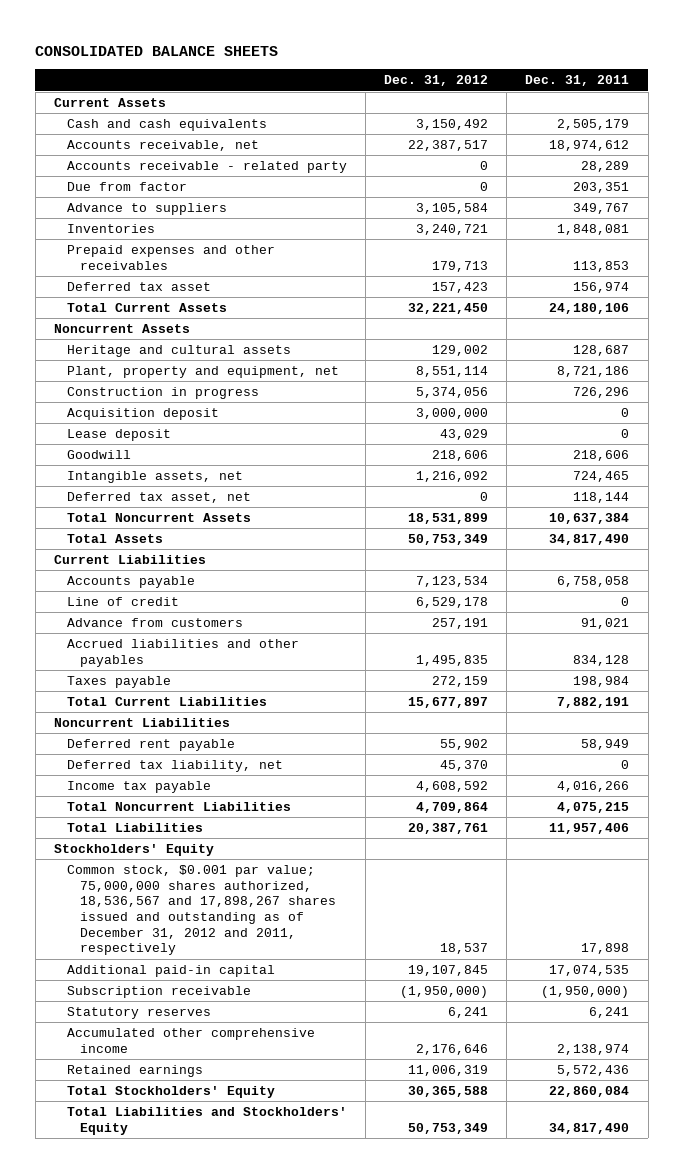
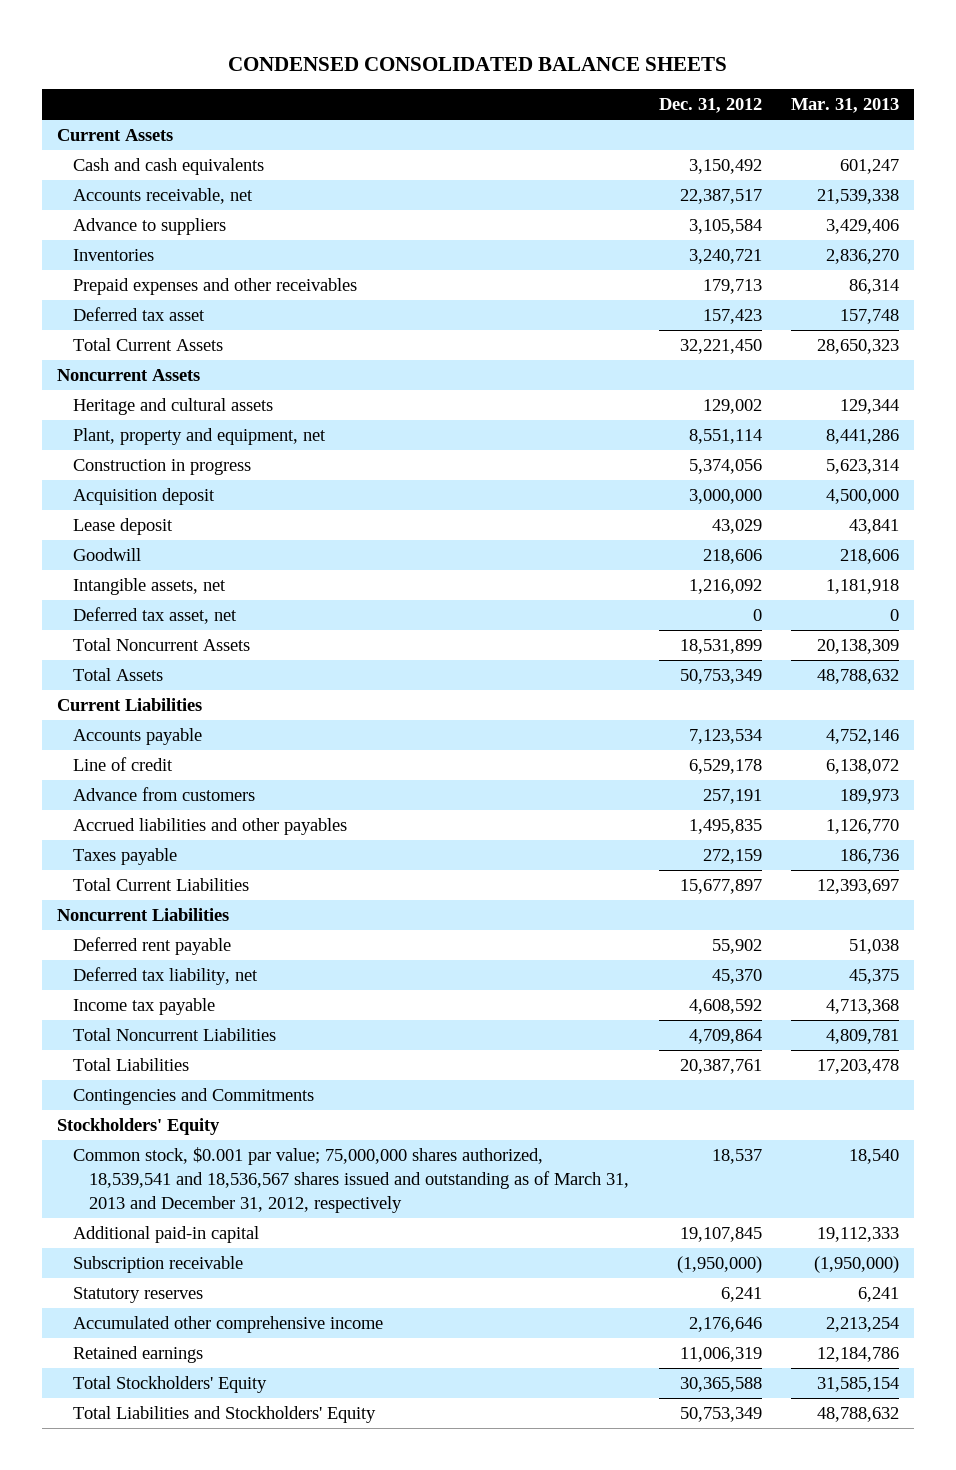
[35,45,279,56] CONSOLIDATED BALANCE SHEETS -> [228,56,728,71] CONDENSED CONSOLIDATED BALANCE SHEETS
[525,75,630,87] Dec. 31, 2011 -> none
none -> [791,98,900,114] Mar. 31, 2013
[67,161,348,174] Accounts receivable - related party -> none
[67,182,188,192] Due from factor -> none
none -> [73,1088,315,1106] Contingencies and Commitments
[67,865,337,956] Common stock, $0.001 par value; 75,000,000 shares authorized, 18,536,567 and 17,898,267 shares issued and outstanding as of December 31, 2012 and 2011, respectively -> [73,1147,630,1213] Common stock, $0.001 par value; 75,000,000 shares authorized, 18,539,541 and 18,536,567 shares issued and outstanding as of March 31, 2013 and December 31, 2012, respectively

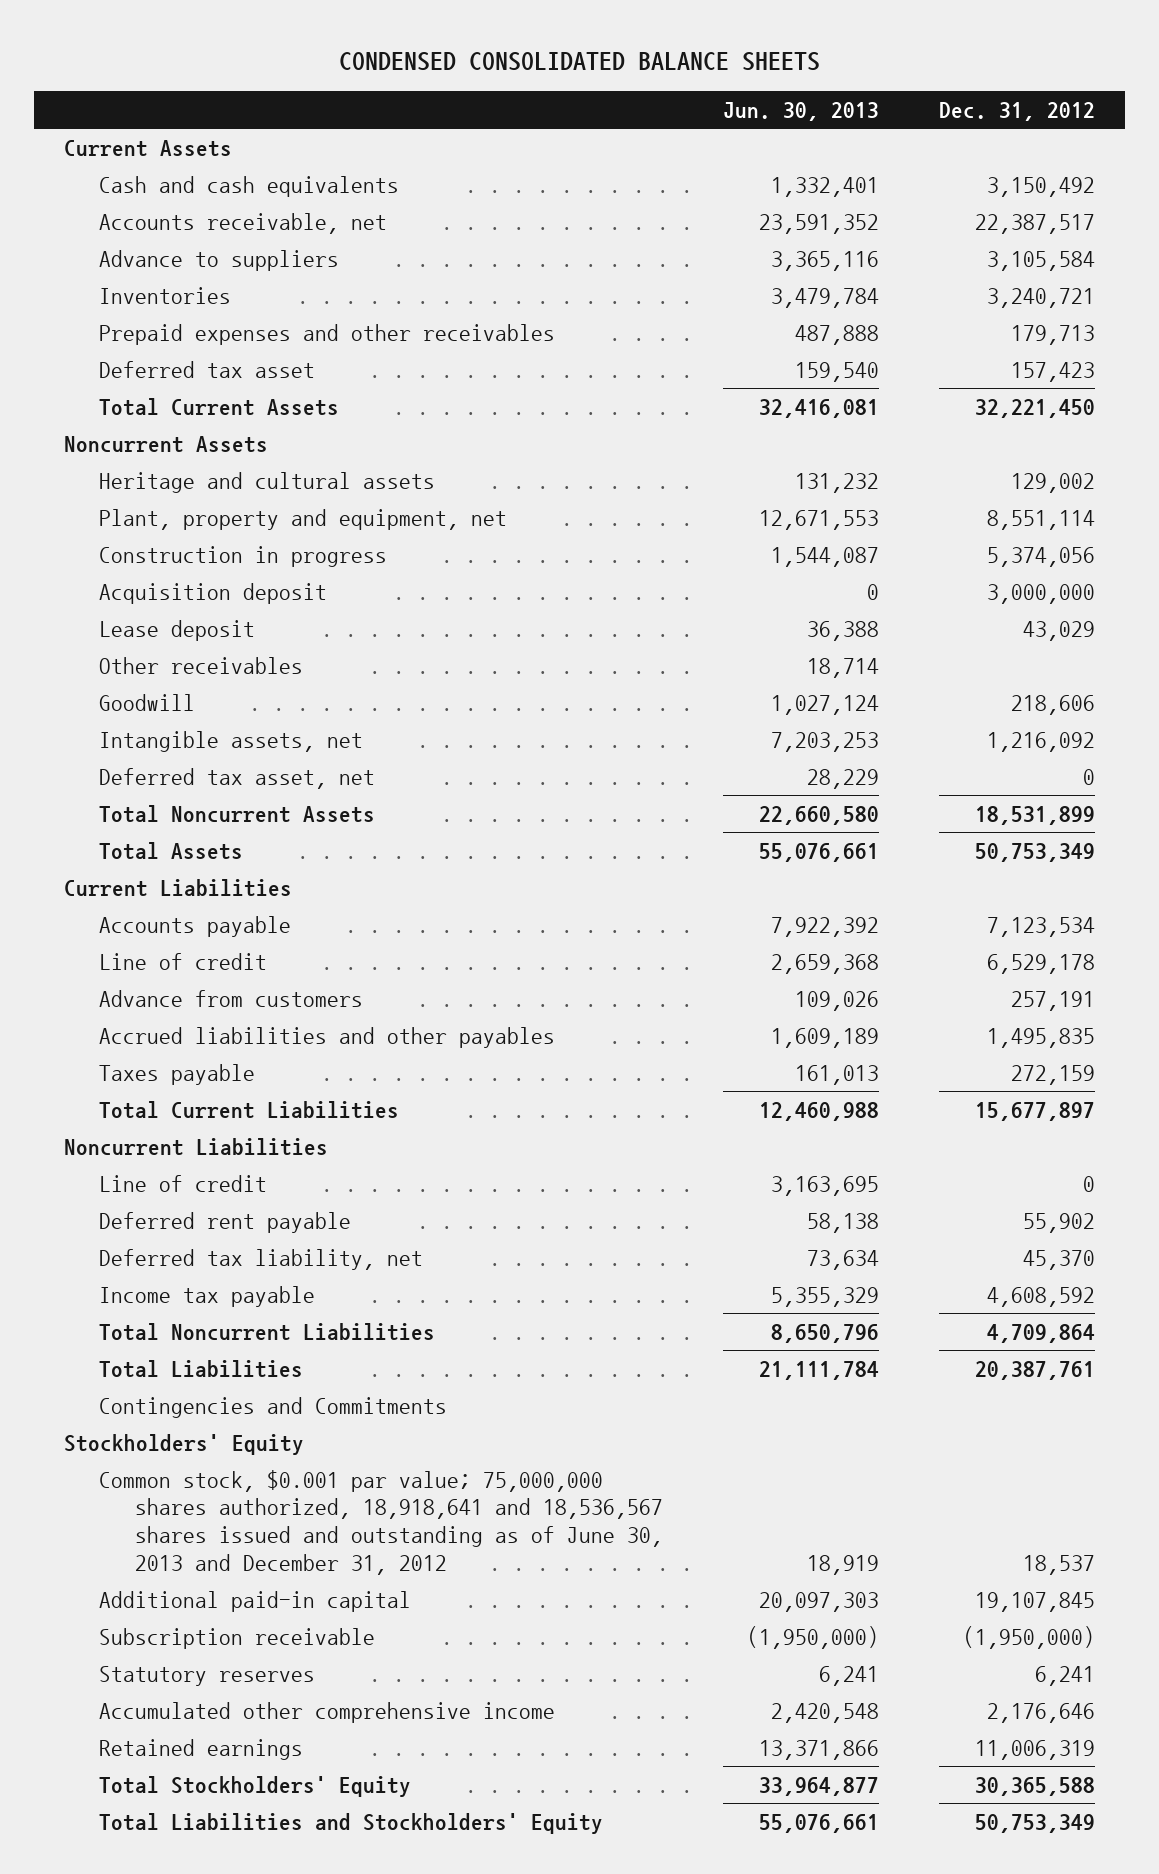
[791,98,900,114] Mar. 31, 2013 -> none
none -> [723,102,880,122] Jun. 30, 2013
none -> [99,656,304,674] Other receivables
none -> [99,1174,268,1192] Line of credit
[73,1147,630,1213] Common stock, $0.001 par value; 75,000,000 shares authorized, 18,539,541 and 18,536,567 shares issued and outstanding as of March 31, 2013 and December 31, 2012, respectively -> [99,1469,663,1575] Common stock, $0.001 par value; 75,000,000 shares authorized, 18,918,641 and 18,536,567 shares issued and outstanding as of June 30, 2013 and December 31, 2012

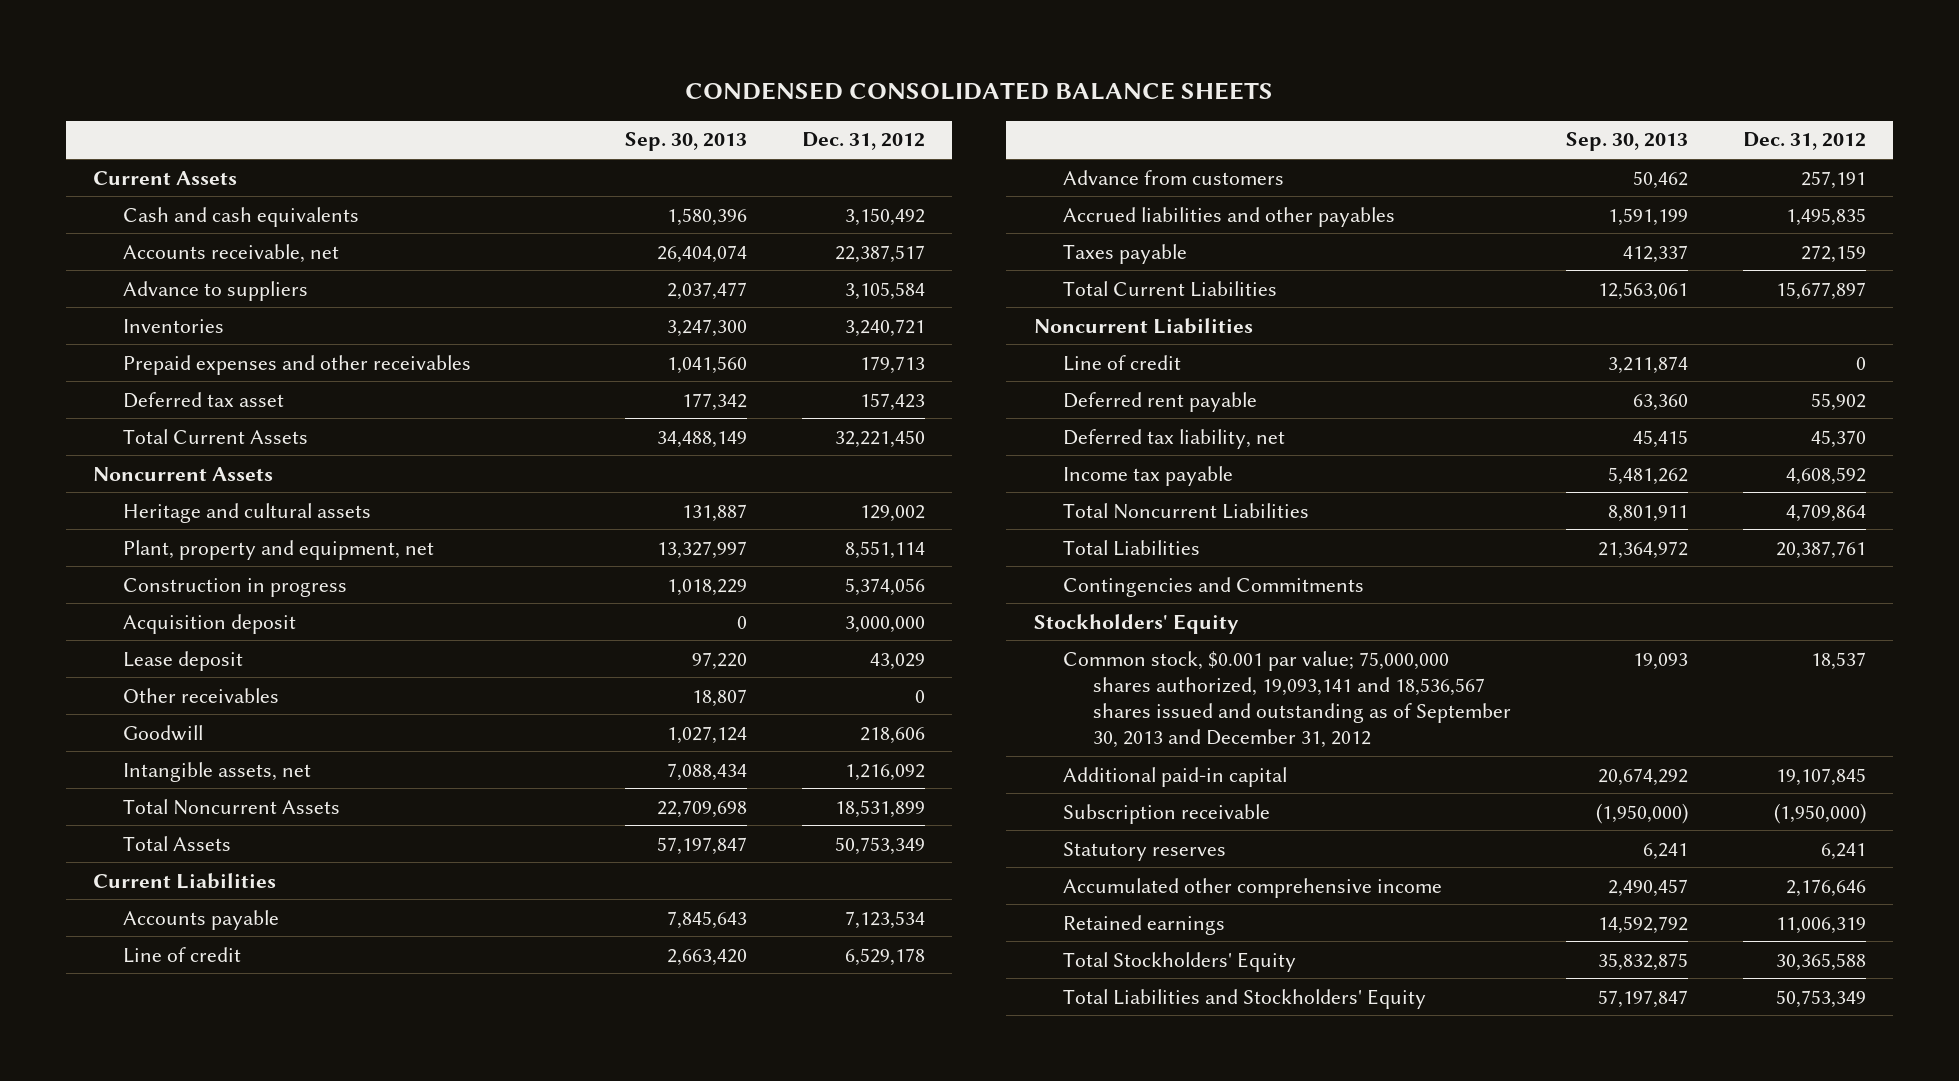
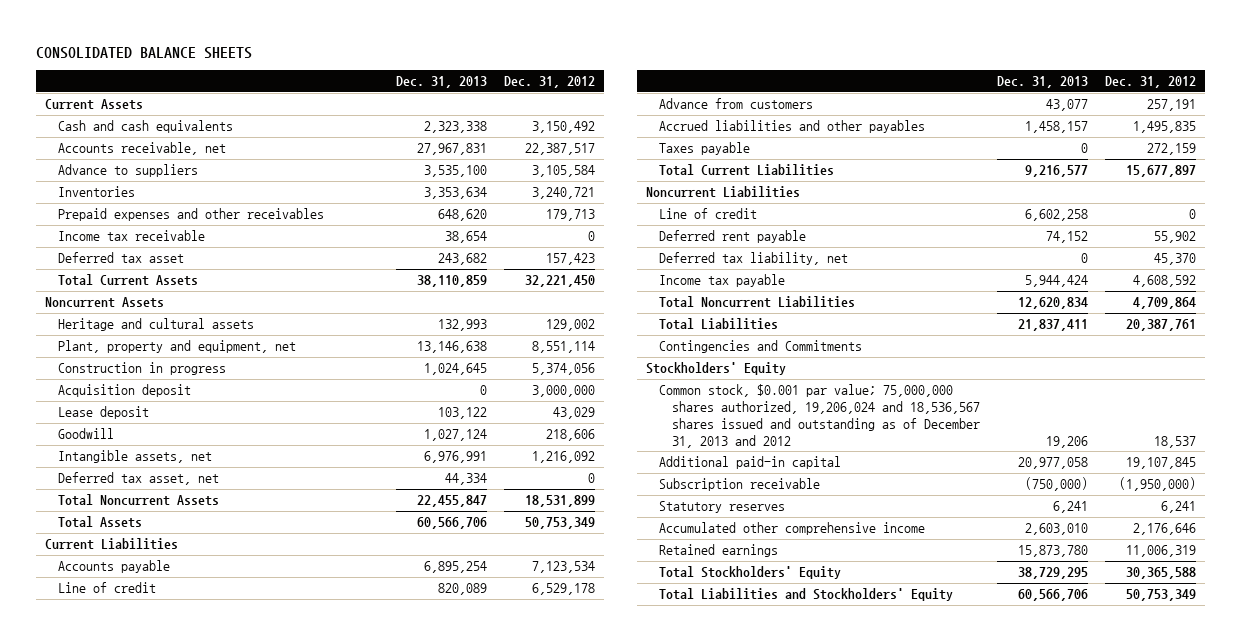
[685,82,1274,101] CONDENSED CONSOLIDATED BALANCE SHEETS -> [36,46,253,59] CONSOLIDATED BALANCE SHEETS
[625,132,748,152] Sep. 30, 2013 -> none
none -> [395,76,487,89] Dec. 31, 2013
none -> [57,230,205,242] Income tax receivable
[122,687,279,703] Other receivables -> none
none -> [57,472,219,486] Deferred tax asset, net
[1063,650,1512,748] Common stock, $0.001 par value; 75,000,000 shares authorized, 19,093,141 and 18,536,567 shares issued and outstanding as of September 30, 2013 and December 31, 2012 -> [658,384,980,448] Common stock, $0.001 par value; 75,000,000 shares authorized, 19,206,024 and 18,536,567 shares issued and outstanding as of December 31, 2013 and 2012

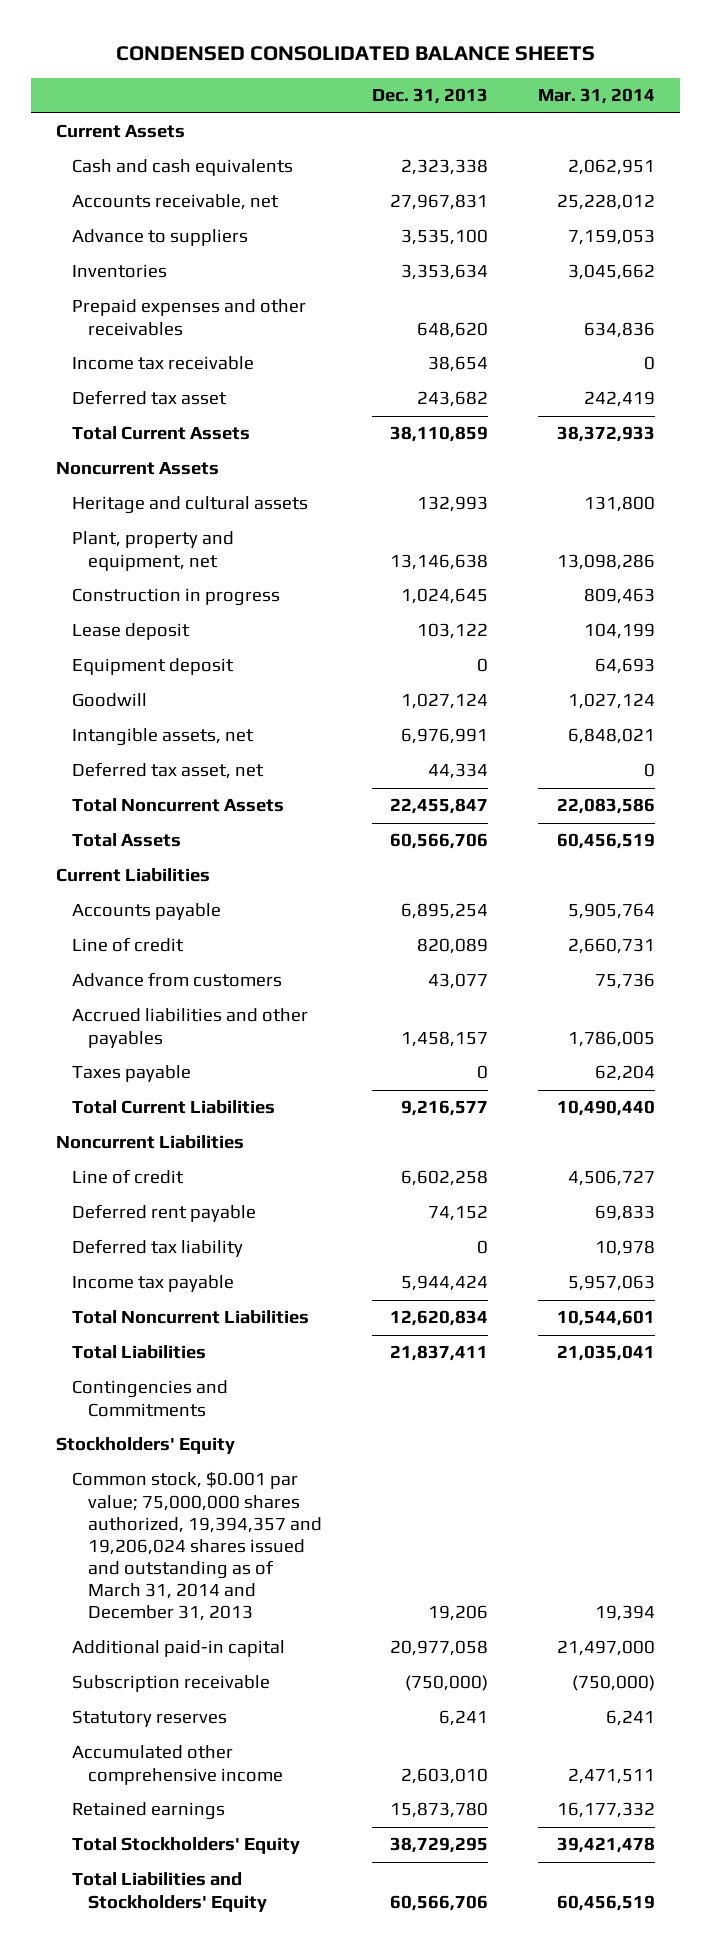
[36,46,253,59] CONSOLIDATED BALANCE SHEETS -> [115,45,595,61] CONDENSED CONSOLIDATED BALANCE SHEETS
[504,76,596,89] Dec. 31, 2012 -> none
none -> [538,88,656,105] Mar. 31, 2014
[57,384,191,398] Acquisition deposit -> none
none -> [72,658,235,676] Equipment deposit
[658,252,848,266] Deferred tax liability, net -> [72,1239,244,1258] Deferred tax liability
[658,384,980,448] Common stock, $0.001 par value; 75,000,000 shares authorized, 19,206,024 and 18,536,567 shares issued and outstanding as of December 31, 2013 and 2012 -> [72,1471,323,1622] Common stock, $0.001 par value; 75,000,000 shares authorized, 19,394,357 and 19,206,024 shares issued and outstanding as of March 31, 2014 and December 31, 2013

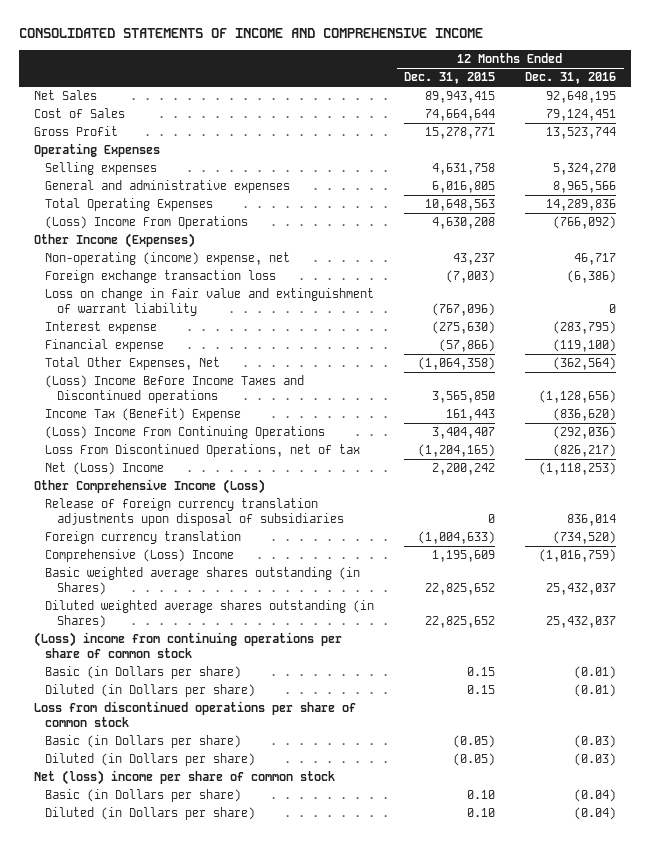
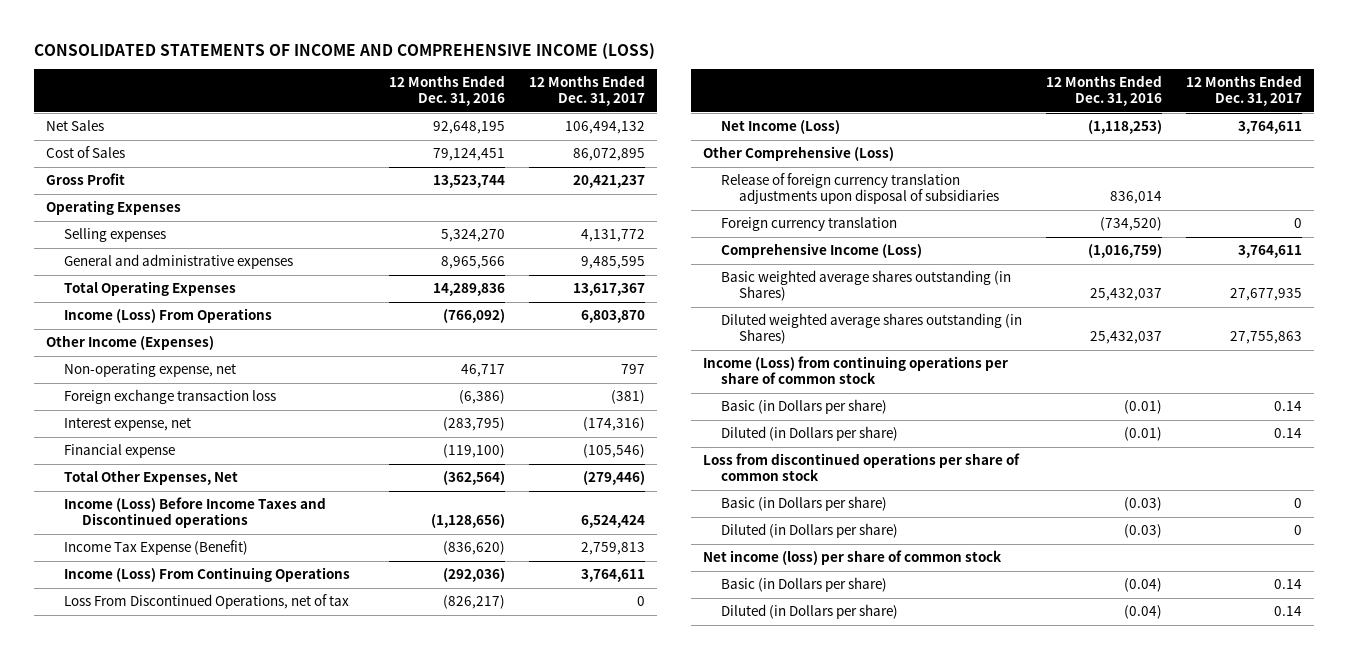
[19,27,484,38] CONSOLIDATED STATEMENTS OF INCOME AND COMPREHENSIVE INCOME -> [34,42,656,60] CONSOLIDATED STATEMENTS OF INCOME AND COMPREHENSIVE INCOME (LOSS)
[404,72,496,85] Dec. 31, 2015 -> none
none -> [529,75,646,107] 12 Months Ended Dec. 31, 2017
[45,216,249,230] (Loss) Income From Operations -> [64,308,273,324] Income (Loss) From Operations
[45,252,291,266] Non-operating (income) expense, net -> [64,363,237,378] Non-operating expense, net
[45,288,375,317] Loss on change in fair value and extinguishment of warrant liability -> none
[45,321,158,335] Interest expense -> [64,417,192,432] Interest expense, net
[45,375,305,404] (Loss) Income Before Income Taxes and Discontinued operations -> [64,497,327,529] Income (Loss) Before Income Taxes and Discontinued operations
[45,408,242,422] Income Tax (Benefit) Expense -> [64,540,249,556] Income Tax Expense (Benefit)
[45,426,326,440] (Loss) Income From Continuing Operations -> [64,567,351,583] Income (Loss) From Continuing Operations
[45,462,165,476] Net (Loss) Income -> [721,120,841,135] Net Income (Loss)
[34,479,266,495] Other Comprehensive Income (Loss) -> [703,146,895,162] Other Comprehensive (Loss)
[45,549,235,563] Comprehensive (Loss) Income -> [721,243,923,259] Comprehensive Income (Loss)
[34,632,343,659] (Loss) income from continuing operations per share of common stock -> [703,356,1009,385] Income (Loss) from continuing operations per share of common stock
[34,770,336,786] Net (loss) income per share of common stock -> [703,550,1003,566] Net income (loss) per share of common stock

